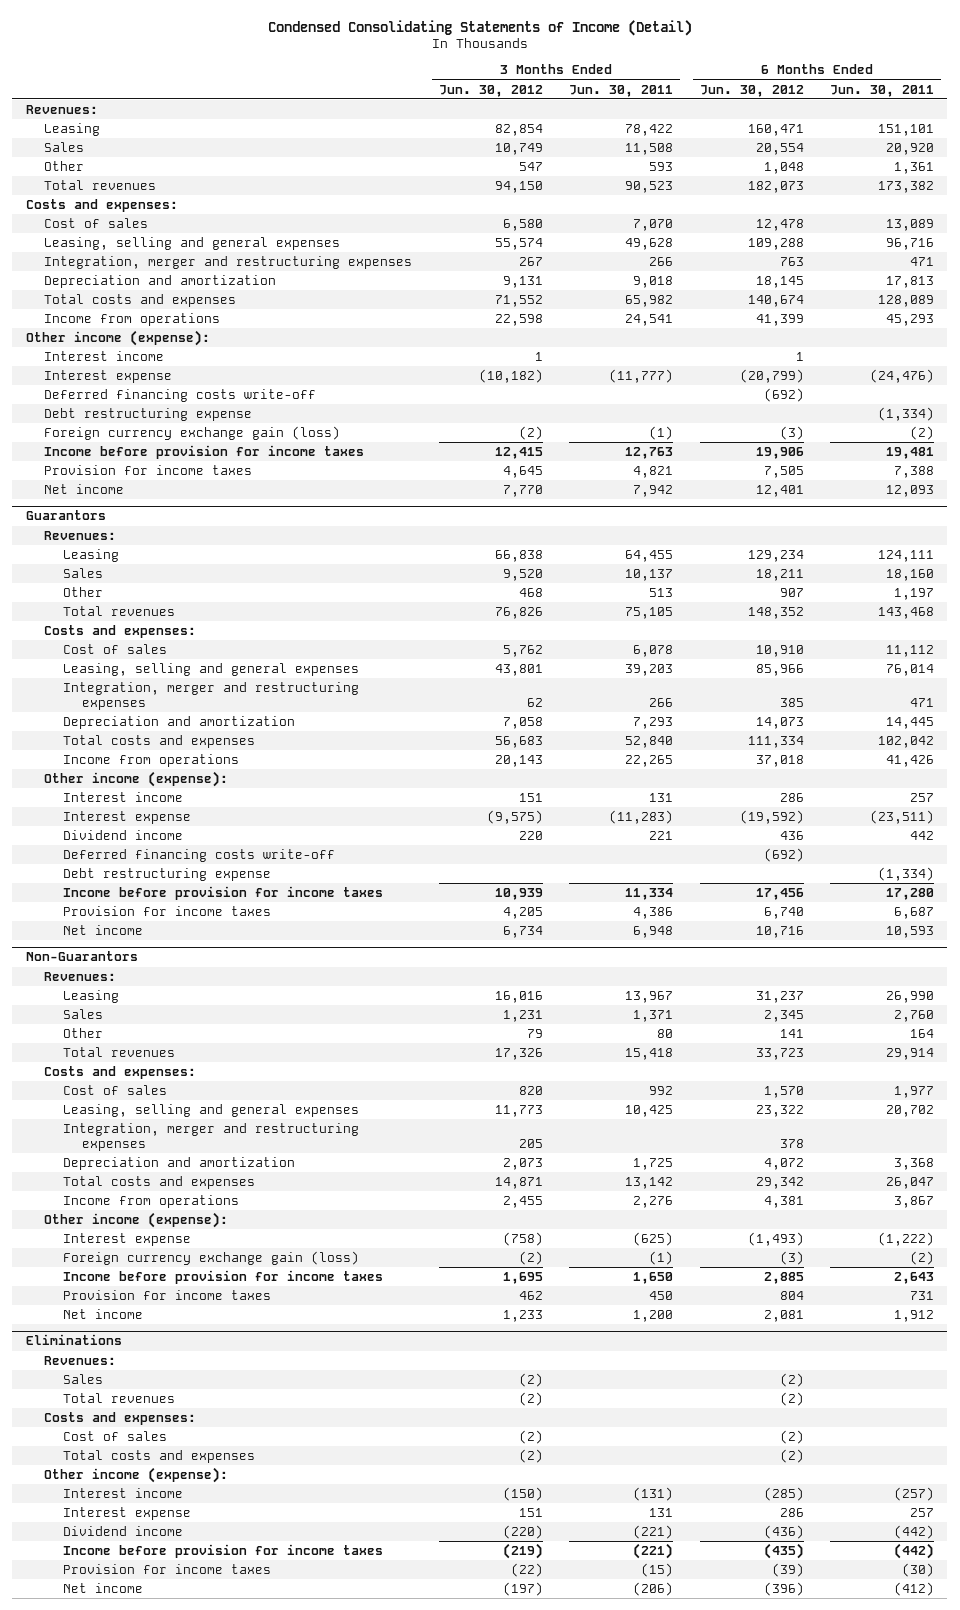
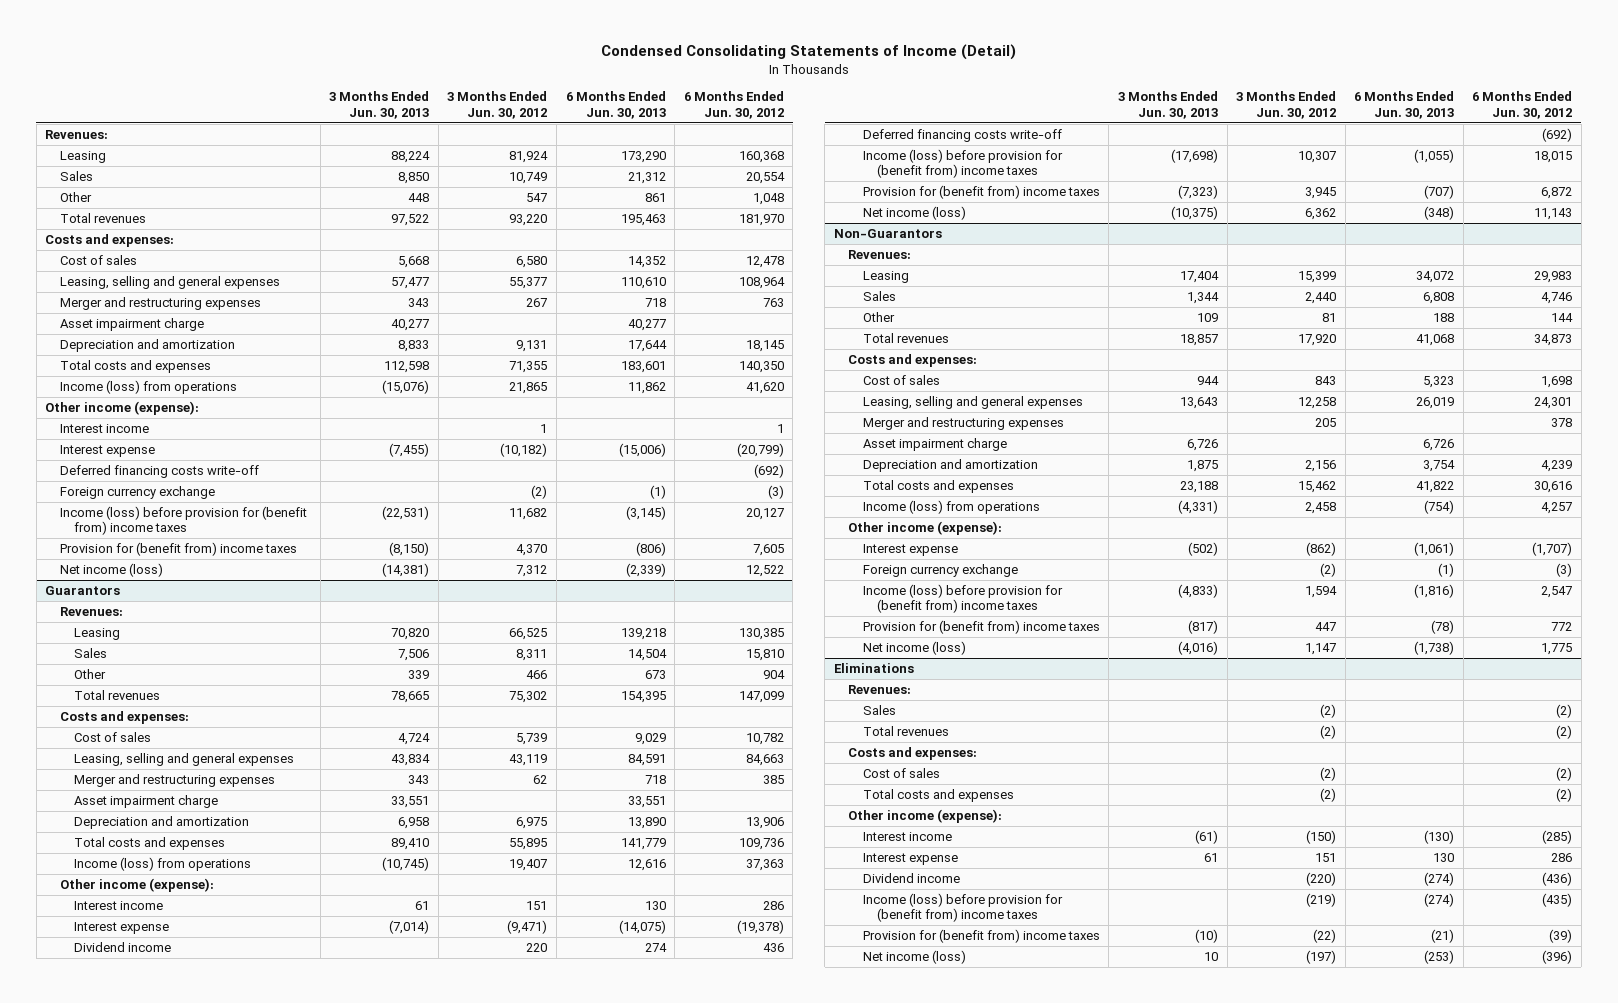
[569,84,674,97] Jun. 30, 2011 -> none
[830,84,935,97] Jun. 30, 2011 -> none
none -> [329,91,430,119] 3 Months Ended Jun. 30, 2013
none -> [565,91,666,119] 6 Months Ended Jun. 30, 2013
[494,123,543,136] 82,854 -> [509,150,549,163] 81,924
[747,123,804,136] 160,471 -> [738,150,784,163] 160,368
[494,180,543,193] 94,150 -> [509,213,548,226] 93,220
[747,180,804,193] 182,073 -> [738,213,784,226] 181,970
[494,237,543,250] 55,574 -> [509,276,548,289] 55,377
[747,237,804,250] 109,288 -> [738,276,785,289] 108,964
[44,255,413,269] Integration, merger and restructuring expenses -> [59,296,261,310] Merger and restructuring expenses
none -> [59,317,204,331] Asset impairment charge
[494,294,543,307] 71,552 -> [509,360,548,373] 71,355
[747,294,804,307] 140,674 -> [738,360,784,373] 140,350
[44,312,221,326] Income from operations -> [59,379,237,394] Income (loss) from operations
[494,313,543,326] 22,598 -> [509,381,548,394] 21,865
[755,313,804,326] 41,399 -> [745,381,784,394] 41,620
[44,407,253,421] Debt restructuring expense -> none
[44,425,341,440] Foreign currency exchange gain (loss) -> [59,485,215,499] Foreign currency exchange
[44,444,365,459] Income before provision for income taxes -> [59,505,307,536] Income (loss) before provision for (benefit from) income taxes
[494,446,543,459] 12,415 -> [509,507,548,520] 11,682
[755,446,804,459] 19,906 -> [745,507,784,520] 20,127
[44,464,253,475] Provision for income taxes -> [59,541,297,556] Provision for (benefit from) income taxes
[502,465,543,478] 4,645 -> [516,543,548,556] 4,370
[763,465,804,478] 7,505 -> [752,543,784,556] 7,605
[44,483,125,494] Net income -> [59,562,163,577] Net income (loss)
[502,484,543,497] 7,770 -> [516,564,548,577] 7,312
[755,484,804,497] 12,401 -> [745,564,784,577] 12,522
[494,549,543,562] 66,838 -> [509,627,548,640] 66,525
[747,549,804,562] 129,234 -> [738,627,784,640] 130,385
[502,568,543,581] 9,520 -> [516,648,548,661] 8,311
[755,568,804,581] 18,211 -> [745,648,784,661] 15,810
[518,587,543,597] 468 -> [526,669,548,679] 466
[779,587,804,597] 907 -> [762,669,785,679] 904
[494,606,543,619] 76,826 -> [509,690,548,703] 75,302
[747,606,804,619] 148,352 -> [738,690,784,703] 147,099
[502,644,543,657] 5,762 -> [516,732,548,745] 5,739
[755,644,804,657] 10,910 -> [745,732,784,745] 10,782
[494,663,543,676] 43,801 -> [509,753,548,766] 43,119
[755,663,804,676] 85,966 -> [745,753,784,766] 84,663
[63,681,360,710] Integration, merger and restructuring expenses -> [74,773,276,787] Merger and restructuring expenses
none -> [74,794,219,808] Asset impairment charge
[502,716,543,729] 7,058 -> [516,816,548,829] 6,975
[755,716,804,729] 14,073 -> [745,816,784,829] 13,906
[494,735,543,748] 56,683 -> [509,837,548,850] 55,895
[747,735,804,748] 111,334 -> [738,837,784,850] 109,736
[63,753,240,767] Income from operations -> [74,856,252,871] Income (loss) from operations
[494,754,543,767] 20,143 -> [509,858,548,871] 19,407
[755,754,804,767] 37,018 -> [745,858,784,871] 37,363
[486,809,543,824] (9,575) -> [507,919,548,934] (9,471)
[739,809,804,824] (19,592) -> [736,919,784,934] (19,378)
[63,867,272,881] Debt restructuring expense -> none
[63,885,384,900] Income before provision for income taxes -> [862,148,1063,179] Income (loss) before provision for (benefit from) income taxes
[494,887,543,900] 10,939 -> [1298,150,1337,163] 10,307
[755,887,804,900] 17,456 -> [1534,150,1573,163] 18,015
[63,905,272,916] Provision for income taxes -> [862,184,1100,199] Provision for (benefit from) income taxes
[502,906,543,919] 4,205 -> [1305,186,1337,199] 3,945
[763,906,804,919] 6,740 -> [1541,186,1573,199] 6,872
[63,924,144,935] Net income -> [862,205,966,220] Net income (loss)
[502,925,543,938] 6,734 -> [1305,207,1337,220] 6,362
[755,925,804,938] 10,716 -> [1534,207,1573,220] 11,143
[494,990,543,1003] 16,016 -> [1298,270,1337,283] 15,399
[755,990,804,1003] 31,237 -> [1534,270,1573,283] 29,983
[502,1009,543,1022] 1,231 -> [1305,291,1337,304] 2,440
[763,1009,804,1022] 2,345 -> [1541,291,1573,304] 4,746
[526,1028,543,1038] 79 -> [1322,312,1337,322] 81
[779,1028,804,1038] 141 -> [1551,312,1574,322] 144
[494,1047,543,1060] 17,326 -> [1298,333,1337,346] 17,920
[755,1047,804,1060] 33,723 -> [1534,333,1573,346] 34,873
[518,1085,543,1095] 820 -> [1315,375,1337,385] 843
[763,1085,804,1098] 1,570 -> [1541,375,1573,388] 1,698
[494,1104,543,1117] 11,773 -> [1298,396,1337,409] 12,258
[755,1104,804,1117] 23,322 -> [1534,396,1573,409] 24,301
[63,1122,360,1151] Integration, merger and restructuring expenses -> [862,416,1064,430] Merger and restructuring expenses
none -> [862,437,1007,451] Asset impairment charge
[502,1157,543,1170] 2,073 -> [1305,459,1337,472] 2,156
[763,1157,804,1170] 4,072 -> [1541,459,1573,472] 4,239
[494,1176,543,1189] 14,871 -> [1298,480,1337,493] 15,462
[755,1176,804,1189] 29,342 -> [1534,480,1573,493] 30,616
[63,1194,240,1208] Income from operations -> [862,499,1040,514] Income (loss) from operations
[502,1195,543,1208] 2,455 -> [1305,501,1337,514] 2,458
[763,1195,804,1208] 4,381 -> [1541,501,1573,514] 4,257
[502,1231,543,1246] (758) -> [1306,541,1337,556] (862)
[747,1231,804,1246] (1,493) -> [1532,541,1573,556] (1,707)
[63,1250,360,1265] Foreign currency exchange gain (loss) -> [862,563,1018,577] Foreign currency exchange
[63,1269,384,1284] Income before provision for income taxes -> [862,583,1063,614] Income (loss) before provision for (benefit from) income taxes
[502,1271,543,1284] 1,695 -> [1305,585,1338,598] 1,594
[763,1271,804,1284] 2,885 -> [1541,585,1573,598] 2,547
[63,1289,272,1300] Provision for income taxes -> [862,619,1100,634] Provision for (benefit from) income taxes
[518,1290,543,1300] 462 -> [1315,621,1337,631] 447
[779,1290,804,1300] 804 -> [1551,621,1573,631] 772
[63,1308,144,1319] Net income -> [862,640,966,655] Net income (loss)
[502,1309,543,1322] 1,233 -> [1305,642,1337,655] 1,147
[763,1309,804,1322] 2,081 -> [1541,642,1573,655] 1,775
[63,1543,384,1558] Income before provision for income taxes -> [862,892,1063,923] Income (loss) before provision for (benefit from) income taxes
[63,1563,272,1574] Provision for income taxes -> [862,928,1100,943] Provision for (benefit from) income taxes
[63,1582,144,1593] Net income -> [862,949,966,964] Net income (loss)

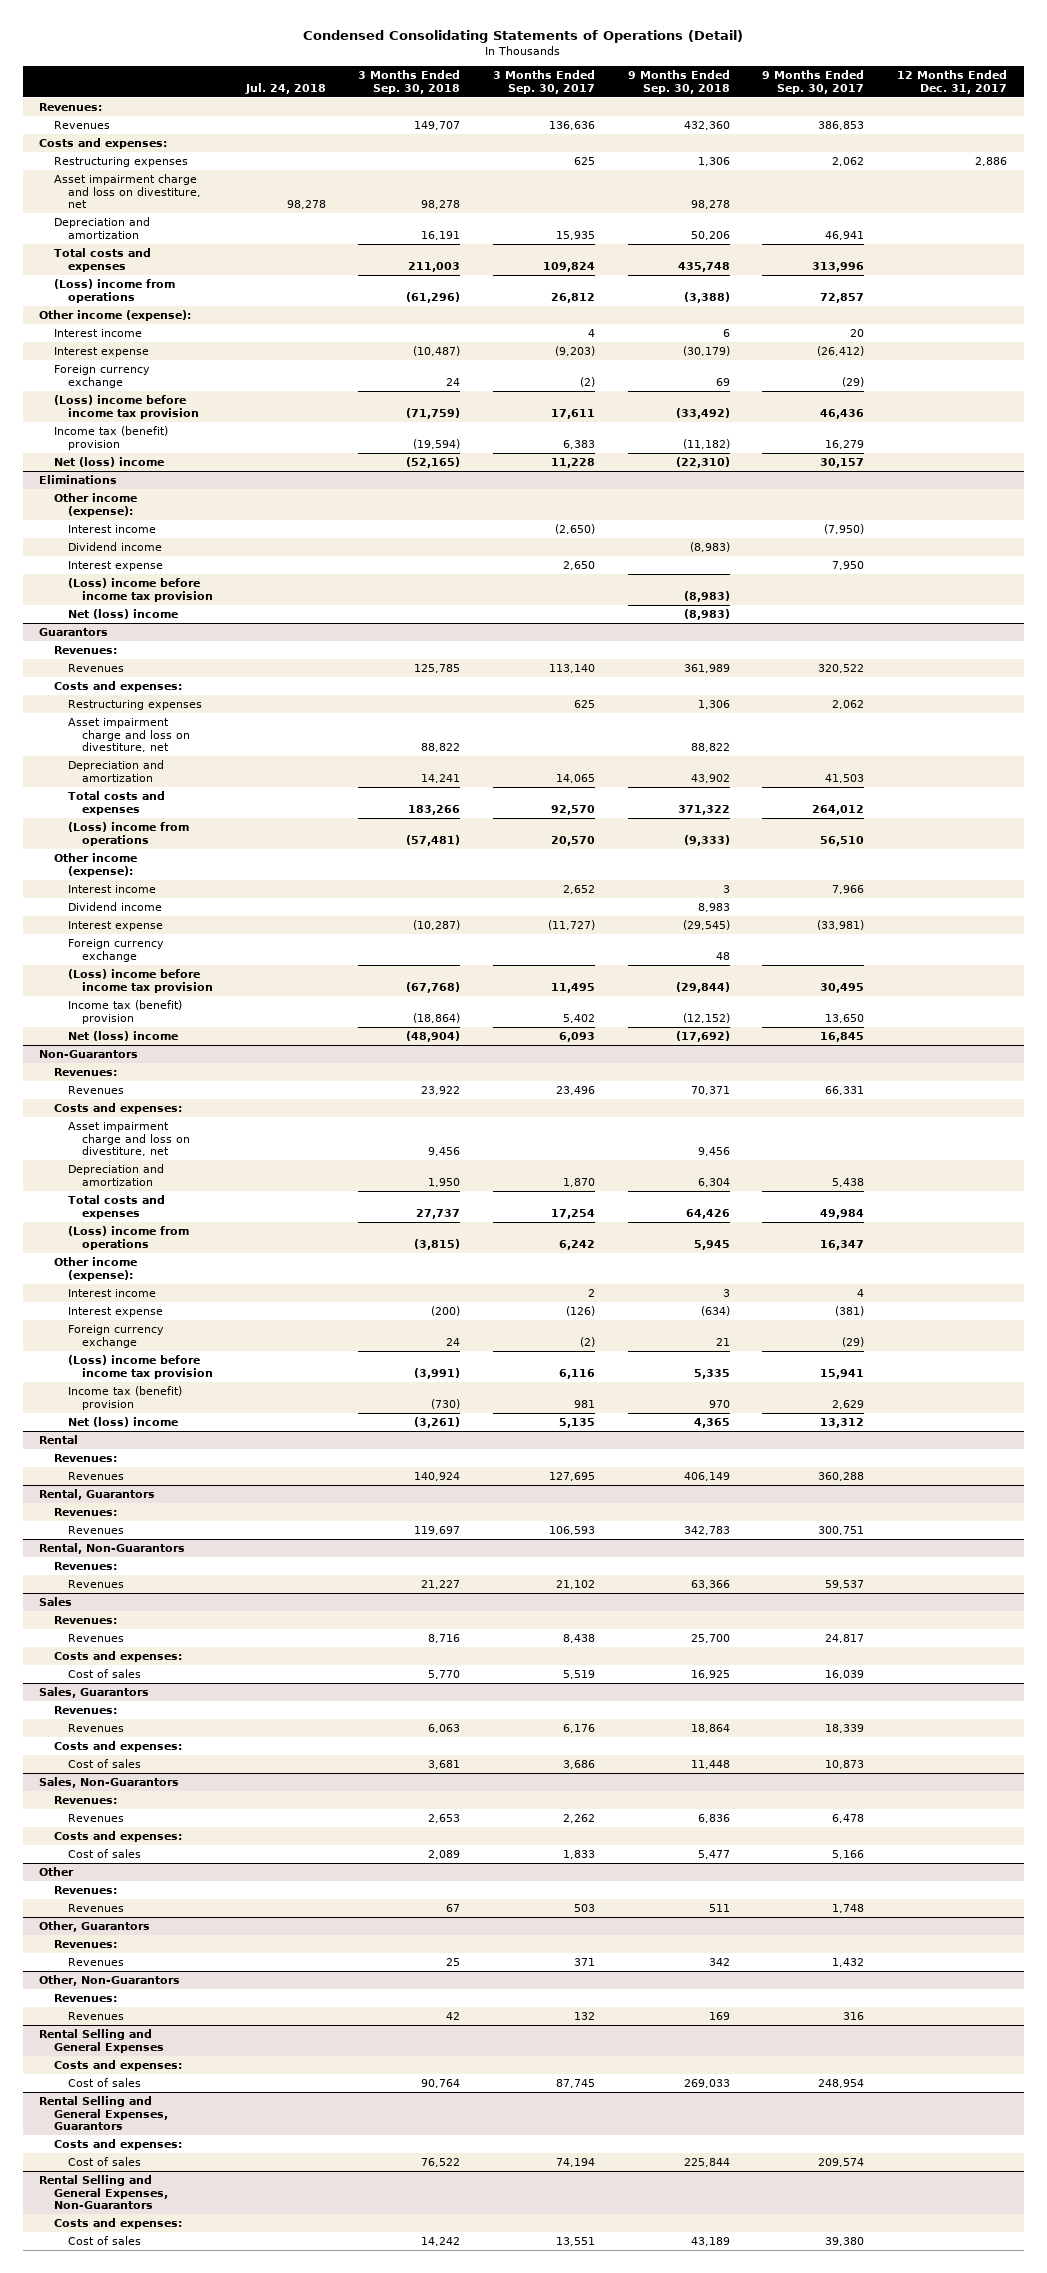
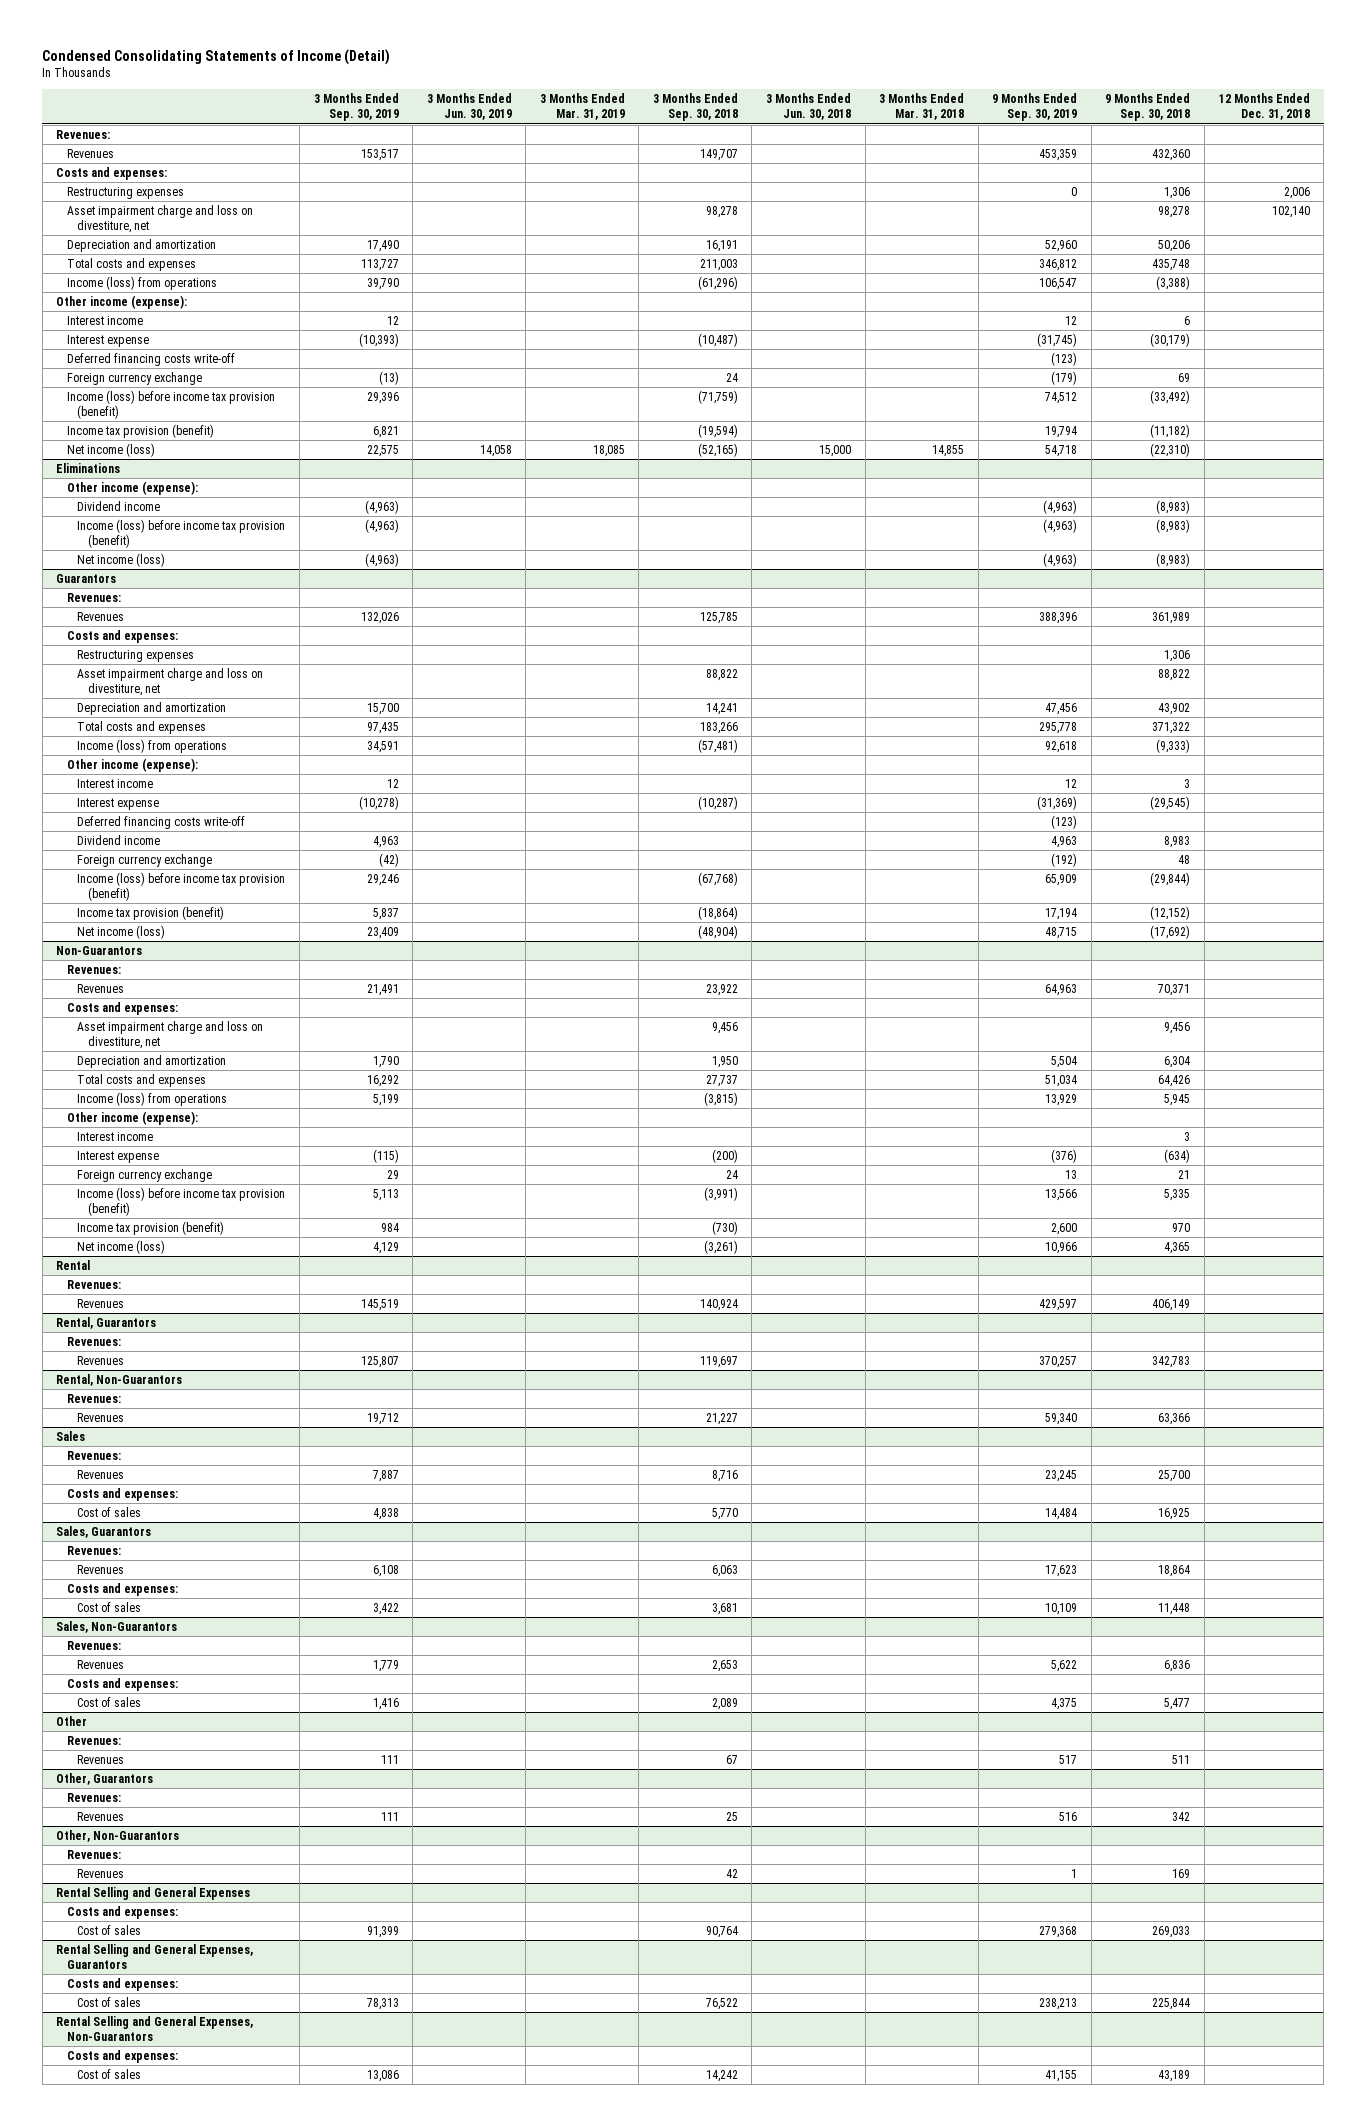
[303,30,744,44] Condensed Consolidating Statements of Operations (Detail) -> [42,48,391,65] Condensed Consolidating Statements of Income (Detail)
[244,82,326,94] Jul. 24, 2018 -> none
[492,70,595,94] 3 Months Ended Sep. 30, 2017 -> none
[762,70,865,94] 9 Months Ended Sep. 30, 2017 -> none
[897,70,1008,94] 12 Months Ended Dec. 31, 2017 -> none
none -> [313,93,399,122] 3 Months Ended Sep. 30, 2019
none -> [426,93,512,121] 3 Months Ended Jun. 30, 2019
none -> [539,93,625,121] 3 Months Ended Mar. 31, 2019
none -> [766,93,852,121] 3 Months Ended Jun. 30, 2018
none -> [879,93,965,121] 3 Months Ended Mar. 31, 2018
none -> [992,93,1078,122] 9 Months Ended Sep. 30, 2019
none -> [1218,93,1310,121] 12 Months Ended Dec. 31, 2018
[53,278,175,303] (Loss) income from operations -> [66,276,217,291] Income (loss) from operations
none -> [66,353,235,367] Deferred financing costs write-off
[53,394,199,419] (Loss) income before income tax provision -> [66,390,275,420] Income (loss) before income tax provision (benefit)
[53,425,168,450] Income tax (benefit) provision -> [66,424,214,439] Income tax provision (benefit)
[53,456,164,467] Net (loss) income -> [66,443,155,458] Net income (loss)
[67,524,156,533] Interest income -> none
[67,560,163,571] Interest expense -> none
[67,577,213,602] (Loss) income before income tax provision -> [77,519,286,549] Income (loss) before income tax provision (benefit)
[67,608,178,619] Net (loss) income -> [77,553,166,568] Net income (loss)
[67,821,189,846] (Loss) income from operations -> [77,739,228,754] Income (loss) from operations
none -> [77,816,246,830] Deferred financing costs write-off
[67,901,162,911] Dividend income -> [77,835,161,846] Dividend income
[67,968,213,993] (Loss) income before income tax provision -> [77,872,286,902] Income (loss) before income tax provision (benefit)
[67,999,182,1024] Income tax (benefit) provision -> [77,906,225,921] Income tax provision (benefit)
[67,1030,178,1041] Net (loss) income -> [77,925,166,940] Net income (loss)
[67,1225,189,1250] (Loss) income from operations -> [77,1092,228,1107] Income (loss) from operations
[67,1354,213,1379] (Loss) income before income tax provision -> [77,1187,286,1217] Income (loss) before income tax provision (benefit)
[67,1385,182,1410] Income tax (benefit) provision -> [77,1221,225,1236] Income tax provision (benefit)
[67,1416,178,1427] Net (loss) income -> [77,1240,166,1255] Net income (loss)

